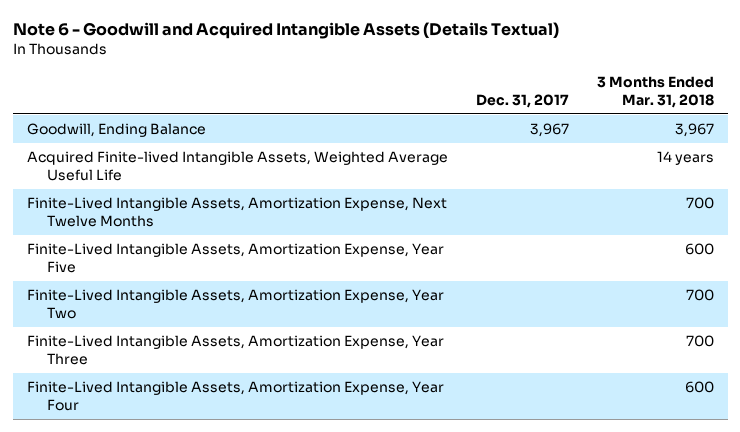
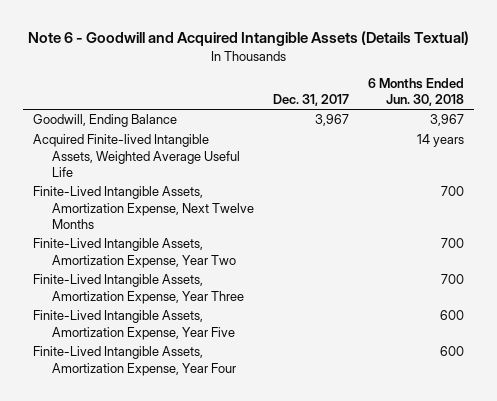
[596,75,714,108] 3 Months Ended Mar. 31, 2018 -> none
none -> [368,78,465,107] 6 Months Ended Jun. 30, 2018
[26,243,444,274] Finite-Lived Intangible Assets, Amortization Expense, Year Five -> [32,310,235,340] Finite-Lived Intangible Assets, Amortization Expense, Year Five

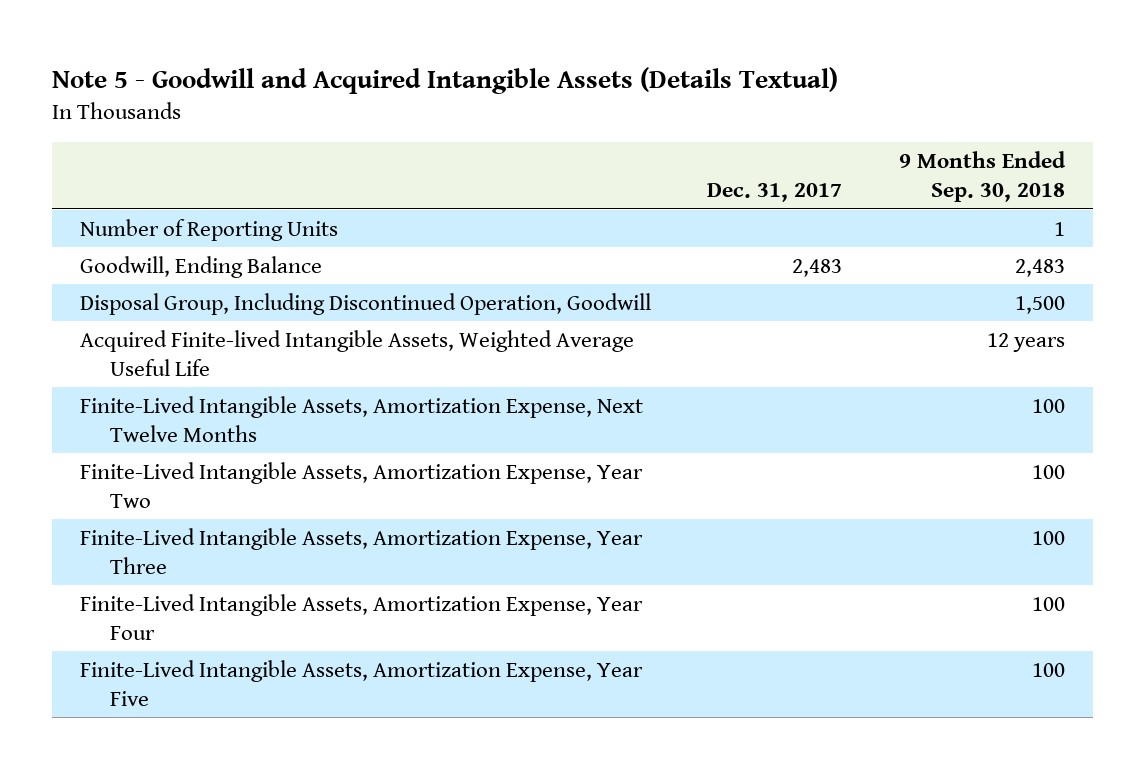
[27,31,469,47] Note 6 - Goodwill and Acquired Intangible Assets (Details Textual) -> [52,67,839,95] Note 5 - Goodwill and Acquired Intangible Assets (Details Textual)
[368,78,465,107] 6 Months Ended Jun. 30, 2018 -> none
none -> [898,151,1066,203] 9 Months Ended Sep. 30, 2018
none -> [80,218,339,241] Number of Reporting Units
[315,114,350,127] 3,967 -> [792,258,843,277] 2,483
none -> [80,292,652,315] Disposal Group, Including Discontinued Operation, Goodwill
[32,310,235,340] Finite-Lived Intangible Assets, Amortization Expense, Year Five -> [80,659,644,706] Finite-Lived Intangible Assets, Amortization Expense, Year Five

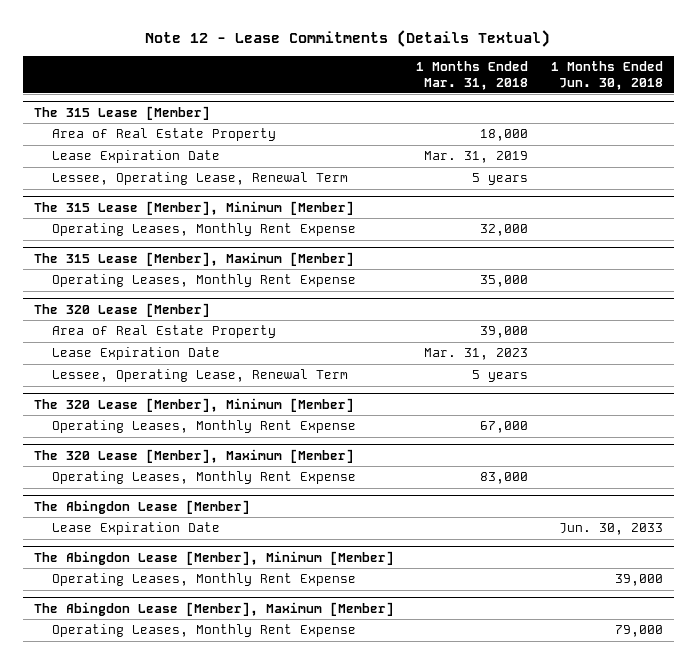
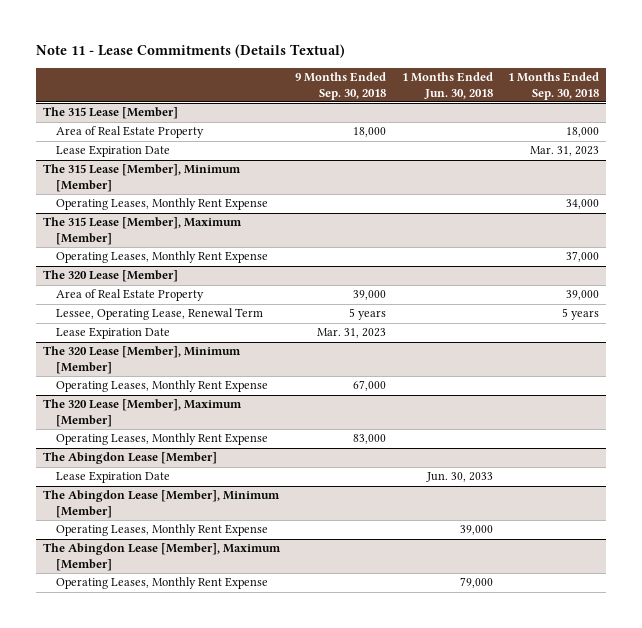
[145,29,551,47] Note 12 - Lease Commitments (Details Textual) -> [35,44,345,59] Note 11 - Lease Commitments (Details Textual)
[416,60,529,90] 1 Months Ended Mar. 31, 2018 -> none
none -> [295,72,387,100] 9 Months Ended Sep. 30, 2018
none -> [507,72,599,100] 1 Months Ended Sep. 30, 2018
[52,172,349,186] Lessee, Operating Lease, Renewal Term -> none
[52,347,221,361] Lease Expiration Date -> [55,327,170,340] Lease Expiration Date

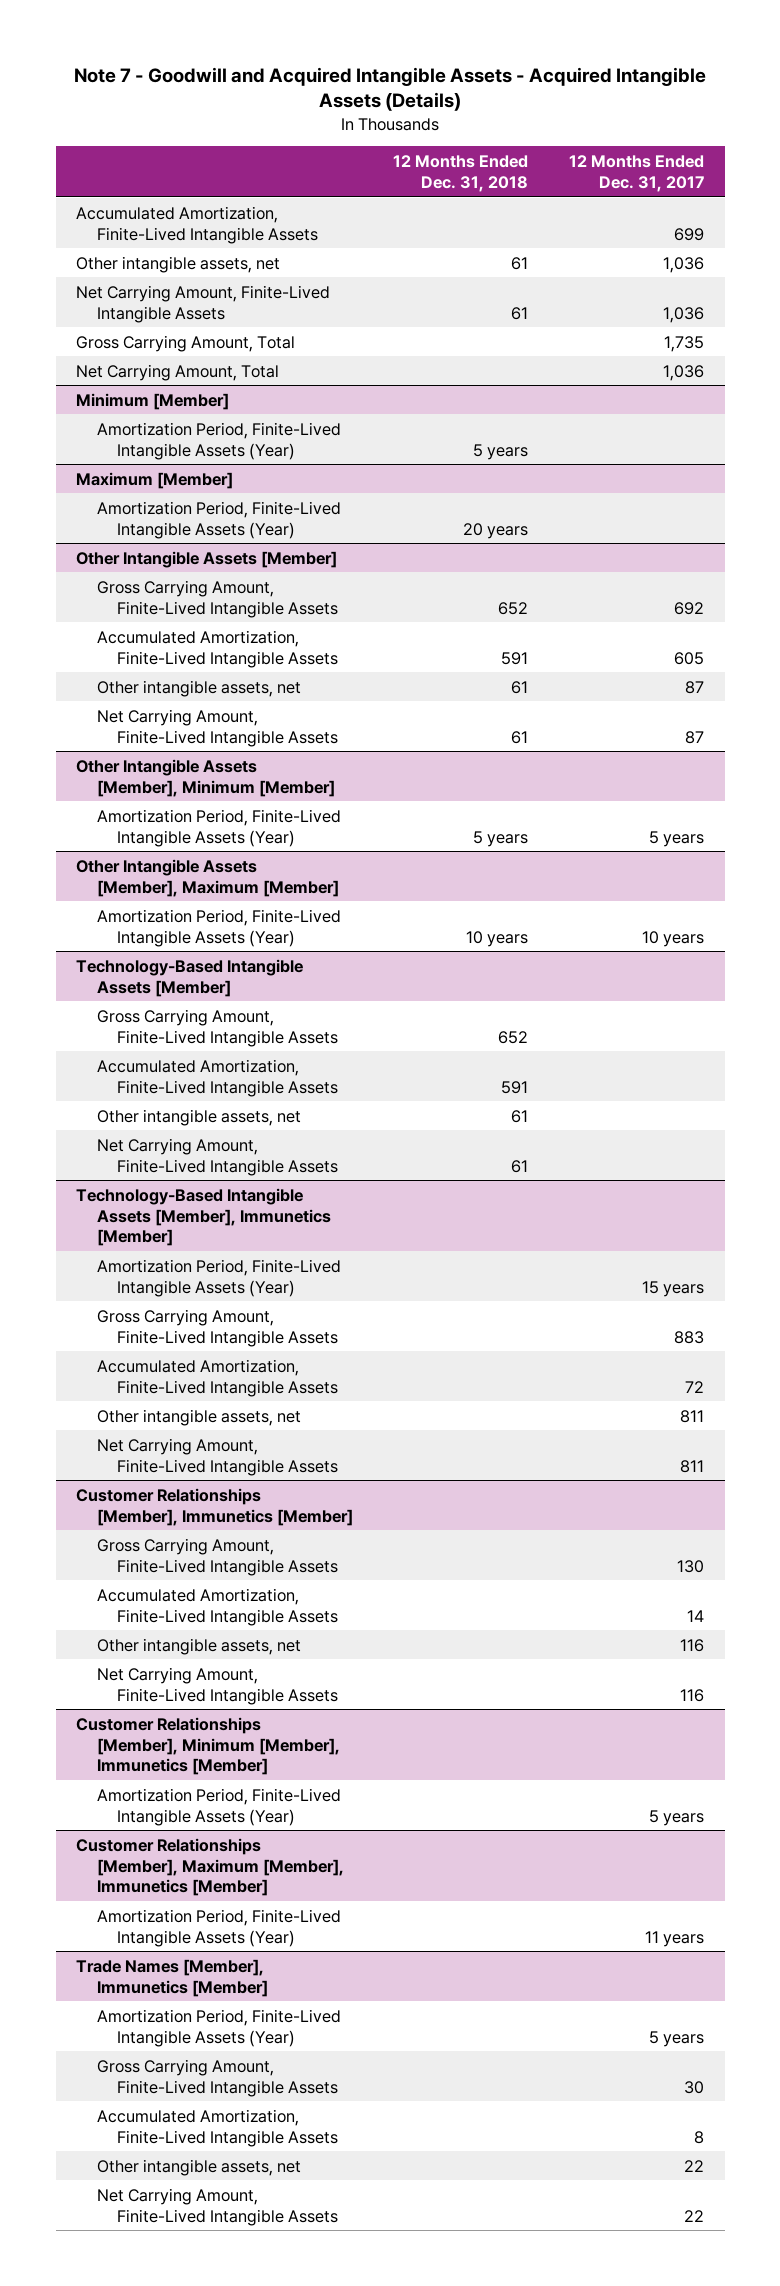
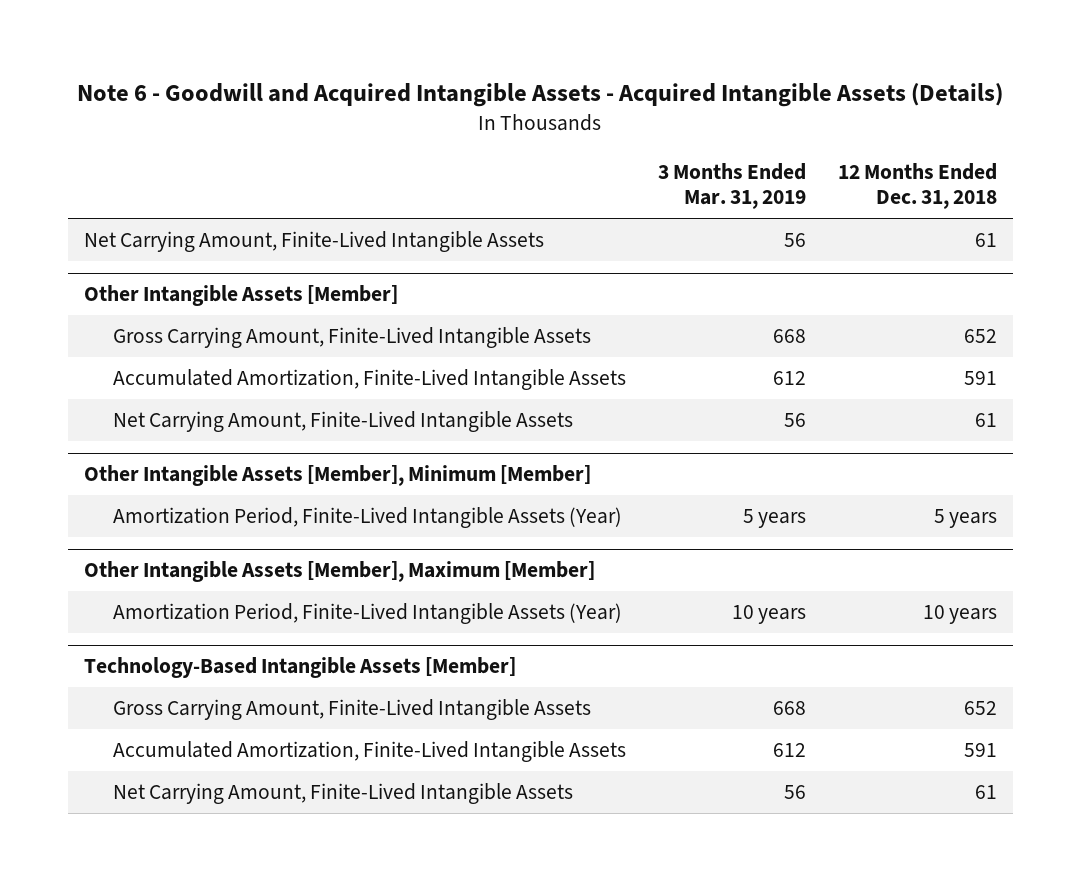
[74,66,707,112] Note 7 - Goodwill and Acquired Intangible Assets - Acquired Intangible Assets (Details) -> [77,83,1004,108] Note 6 - Goodwill and Acquired Intangible Assets - Acquired Intangible Assets (Details)
[569,154,705,192] 12 Months Ended Dec. 31, 2017 -> none
none -> [657,163,806,210] 3 Months Ended Mar. 31, 2019
[76,205,318,244] Accumulated Amortization, Finite-Lived Intangible Assets -> none
[76,255,281,273] Other intangible assets, net -> none
[76,334,296,352] Gross Carrying Amount, Total -> none
[76,363,280,381] Net Carrying Amount, Total -> none
[76,392,230,410] Minimum [Member] -> none
[96,421,341,460] Amortization Period, Finite-Lived Intangible Assets (Year) -> none
[76,471,234,489] Maximum [Member] -> none
[96,500,341,539] Amortization Period, Finite-Lived Intangible Assets (Year) -> none
[96,679,301,697] Other intangible assets, net -> none
[96,1108,301,1126] Other intangible assets, net -> none
[76,1187,331,1247] Technology-Based Intangible Assets [Member], Immunetics [Member] -> none
[96,1258,341,1297] Amortization Period, Finite-Lived Intangible Assets (Year) -> none
[96,1308,338,1347] Gross Carrying Amount, Finite-Lived Intangible Assets -> none
[96,1358,338,1397] Accumulated Amortization, Finite-Lived Intangible Assets -> none
[96,1408,301,1426] Other intangible assets, net -> none
[96,1437,338,1476] Net Carrying Amount, Finite-Lived Intangible Assets -> none
[76,1487,353,1526] Customer Relationships [Member], Immunetics [Member] -> none
[96,1537,338,1576] Gross Carrying Amount, Finite-Lived Intangible Assets -> none
[96,1587,338,1626] Accumulated Amortization, Finite-Lived Intangible Assets -> none
[96,1637,301,1655] Other intangible assets, net -> none
[96,1666,338,1705] Net Carrying Amount, Finite-Lived Intangible Assets -> none
[76,1716,340,1776] Customer Relationships [Member], Minimum [Member], Immunetics [Member] -> none
[96,1787,341,1826] Amortization Period, Finite-Lived Intangible Assets (Year) -> none
[76,1837,344,1897] Customer Relationships [Member], Maximum [Member], Immunetics [Member] -> none
[96,1908,341,1947] Amortization Period, Finite-Lived Intangible Assets (Year) -> none
[76,1958,268,1997] Trade Names [Member], Immunetics [Member] -> none
[96,2008,341,2047] Amortization Period, Finite-Lived Intangible Assets (Year) -> none
[96,2058,338,2097] Gross Carrying Amount, Finite-Lived Intangible Assets -> none
[96,2108,338,2147] Accumulated Amortization, Finite-Lived Intangible Assets -> none
[96,2158,301,2176] Other intangible assets, net -> none
[96,2187,338,2226] Net Carrying Amount, Finite-Lived Intangible Assets -> none

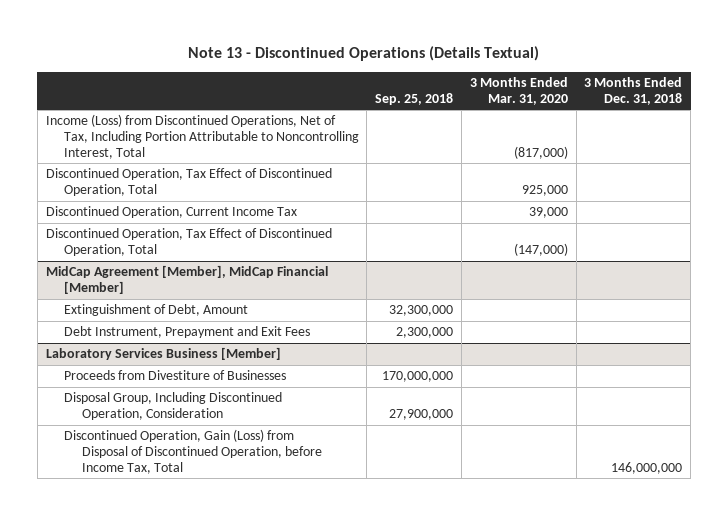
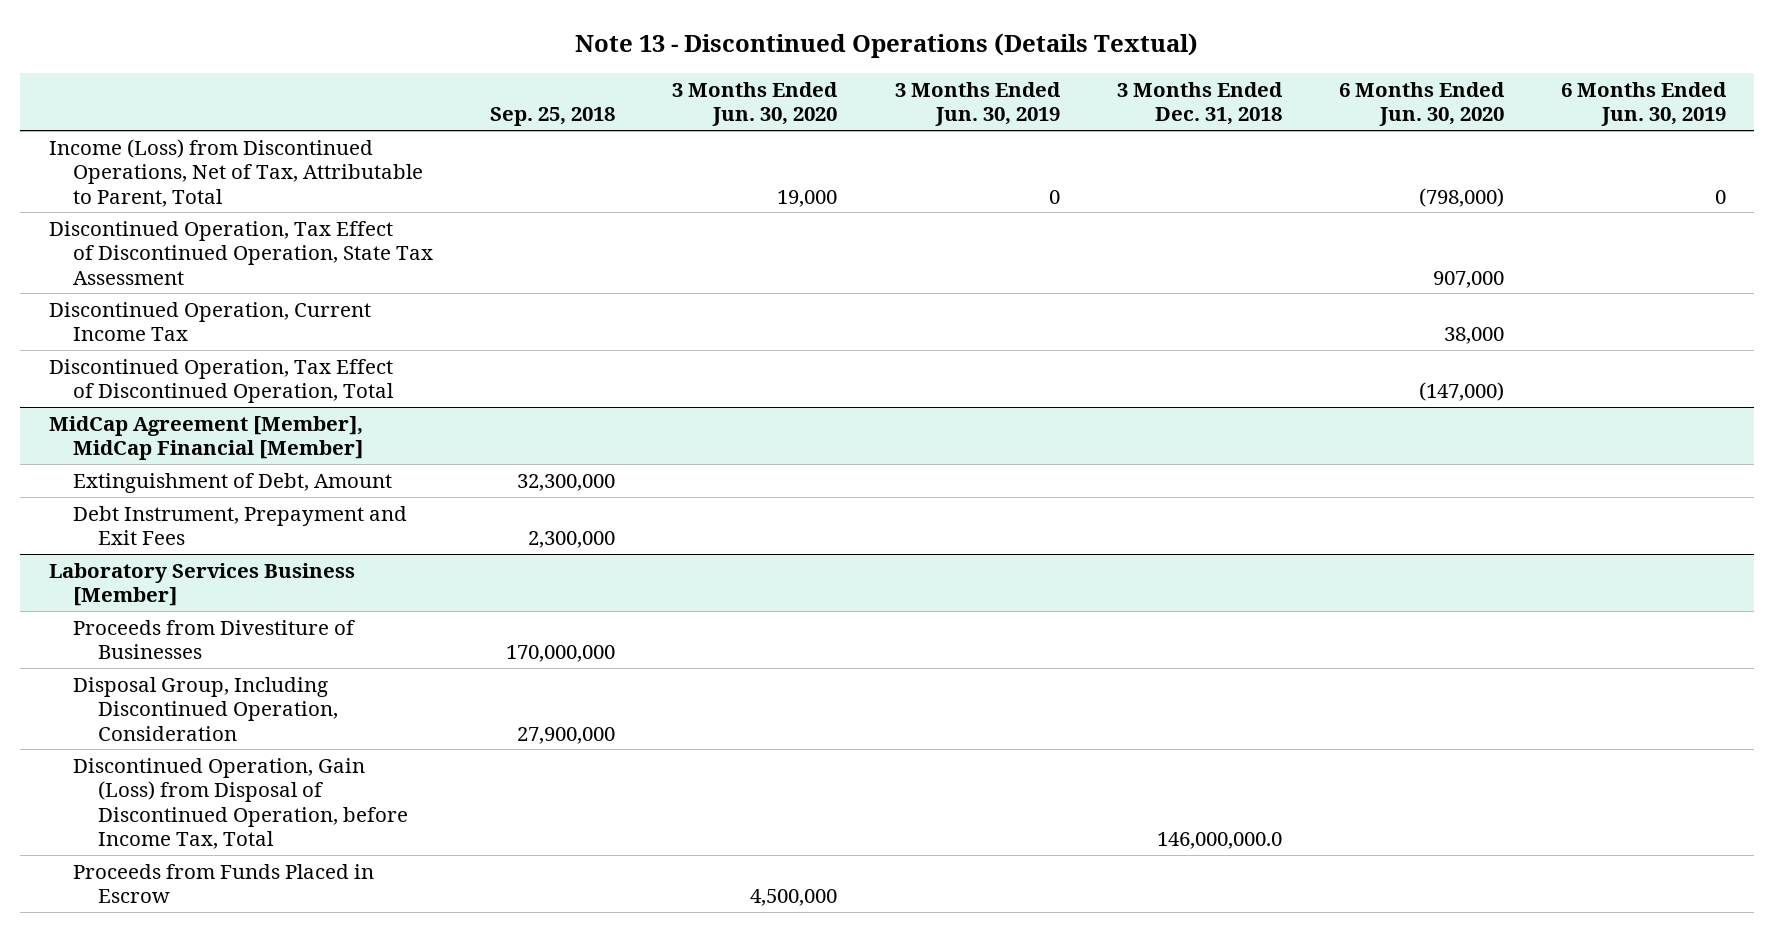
[469,77,568,105] 3 Months Ended Mar. 31, 2020 -> none
none -> [672,81,839,127] 3 Months Ended Jun. 30, 2020
none -> [894,81,1061,127] 3 Months Ended Jun. 30, 2019
none -> [1338,81,1505,127] 6 Months Ended Jun. 30, 2020
none -> [1560,81,1727,127] 6 Months Ended Jun. 30, 2019
[45,114,359,159] Income (Loss) from Discontinued Operations, Net of Tax, Including Portion Attributable to Noncontrolling Interest, Total -> [48,138,424,207] Income (Loss) from Discontinued Operations, Net of Tax, Attributable to Parent, Total
[45,168,332,197] Discontinued Operation, Tax Effect of Discontinued Operation, Total -> [48,220,434,285] Discontinued Operation, Tax Effect of Discontinued Operation, State Tax Assessment
[611,461,683,474] 146,000,000 -> [1156,832,1282,850] 146,000,000.0
none -> [73,863,375,904] Proceeds from Funds Placed in Escrow

